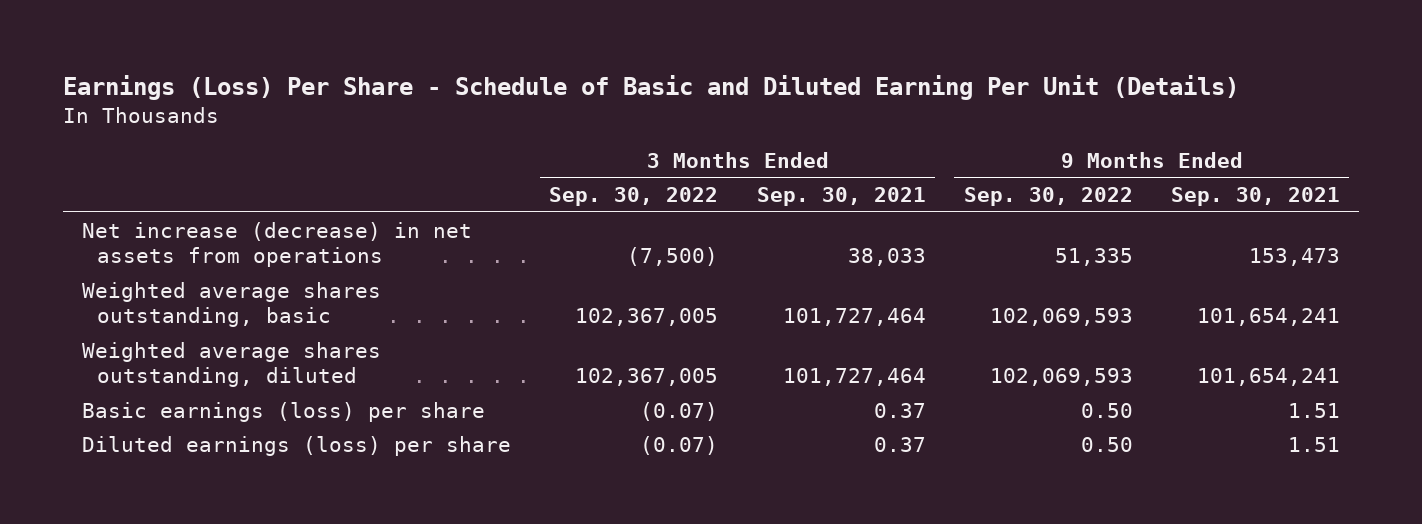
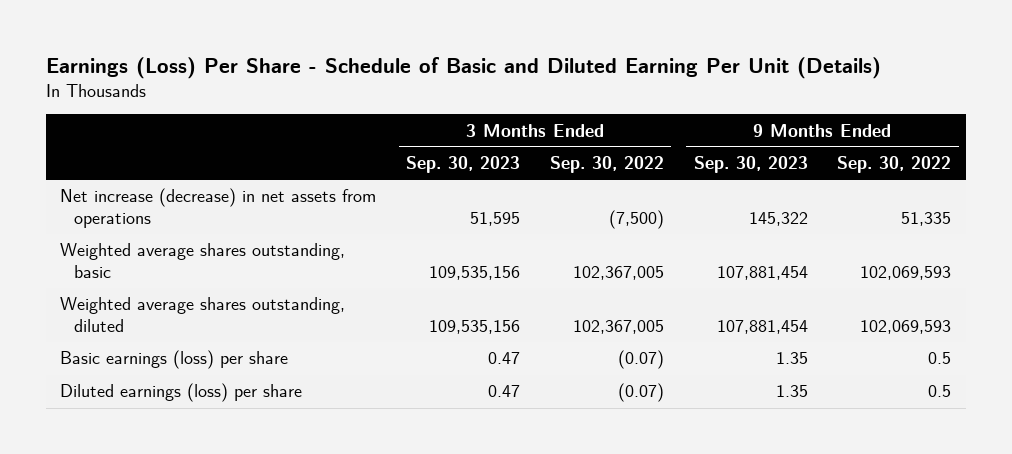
[756,187,926,207] Sep. 30, 2021 -> none
[1170,187,1340,207] Sep. 30, 2021 -> none
none -> [406,156,521,174] Sep. 30, 2023
none -> [693,156,808,174] Sep. 30, 2023
[1080,402,1133,418] 0.50 -> [928,352,952,365] 0.5
[1080,436,1133,452] 0.50 -> [928,385,952,398] 0.5

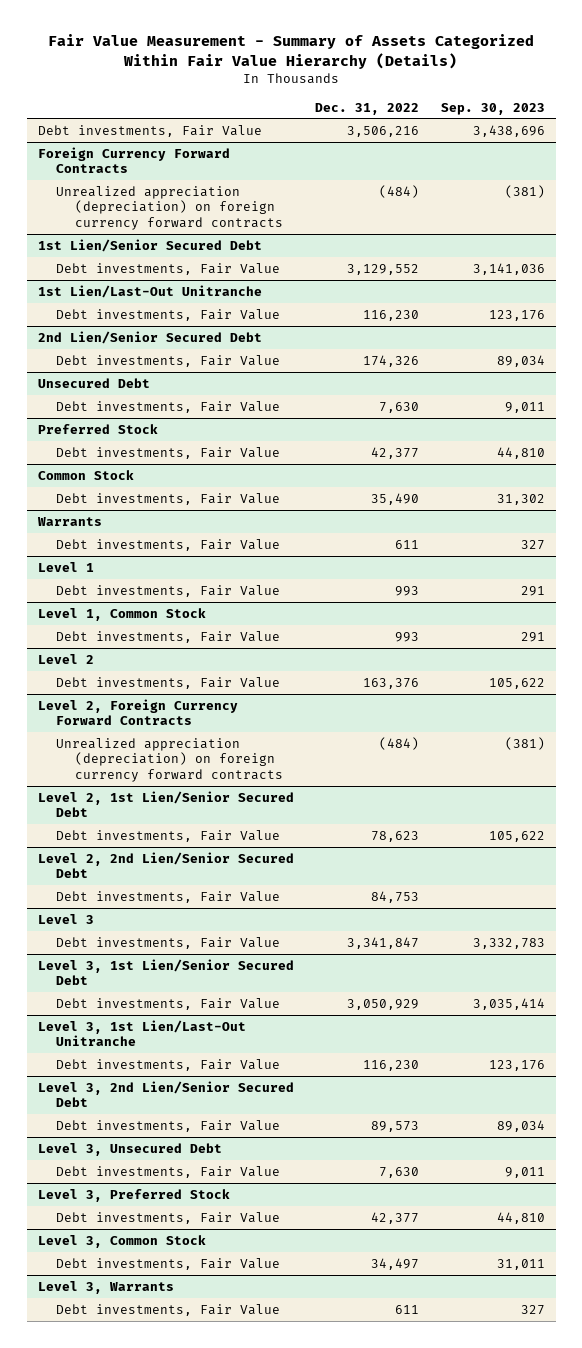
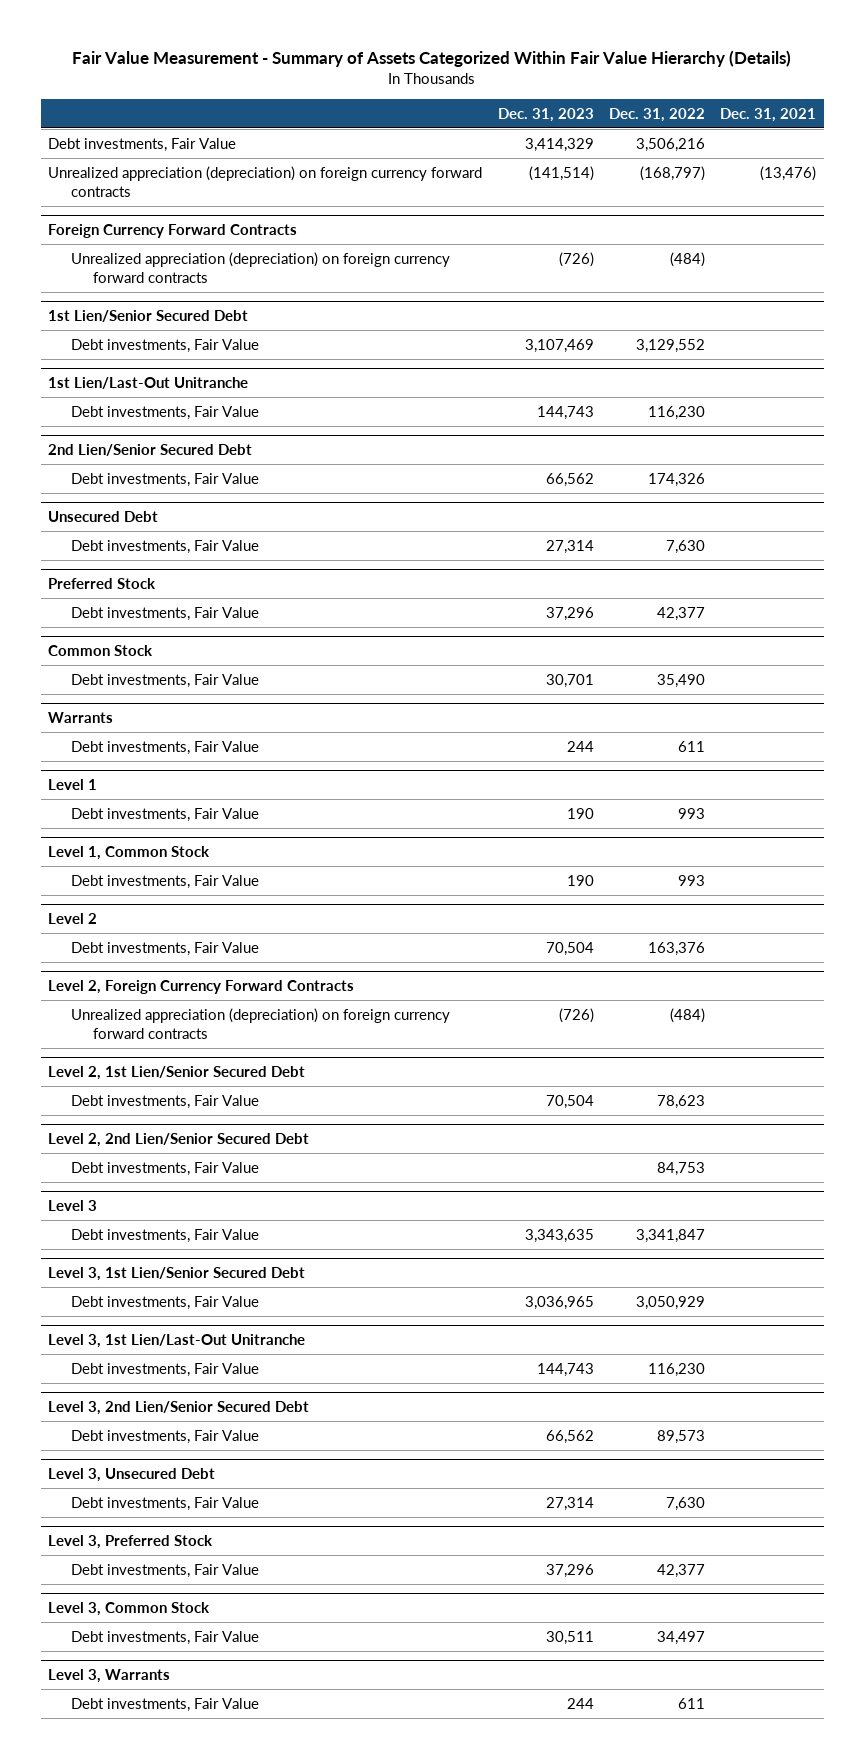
[440,102,545,115] Sep. 30, 2023 -> none
none -> [497,107,594,122] Dec. 31, 2023
none -> [720,107,817,122] Dec. 31, 2021
none -> [48,165,483,197] Unrealized appreciation (depreciation) on foreign currency forward contracts

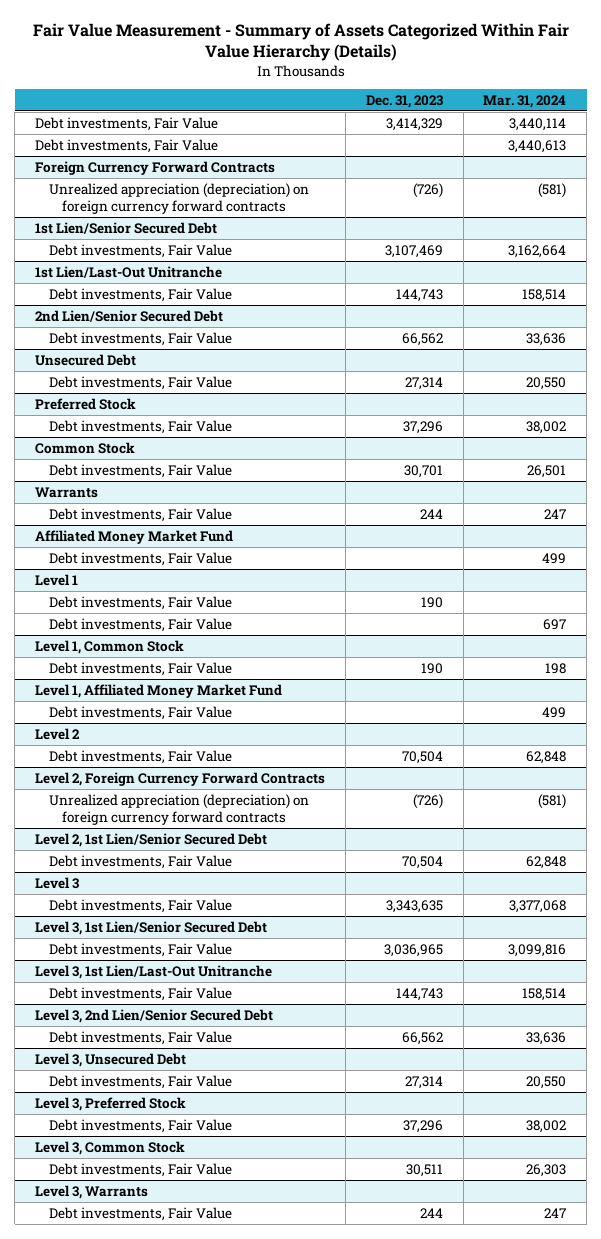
[608,107,705,122] Dec. 31, 2022 -> none
[720,107,817,122] Dec. 31, 2021 -> none
none -> [483,95,567,109] Mar. 31, 2024
[48,165,483,197] Unrealized appreciation (depreciation) on foreign currency forward contracts -> none
none -> [34,138,218,153] Debt investments, Fair Value
none -> [34,529,233,544] Affiliated Money Market Fund
none -> [48,551,232,566] Debt investments, Fair Value
none -> [48,617,232,632] Debt investments, Fair Value
none -> [34,683,282,698] Level 1, Affiliated Money Market Fund
none -> [48,705,232,720] Debt investments, Fair Value
[48,1133,310,1148] Level 2, 2nd Lien/Senior Secured Debt -> none
[70,1161,259,1176] Debt investments, Fair Value -> none

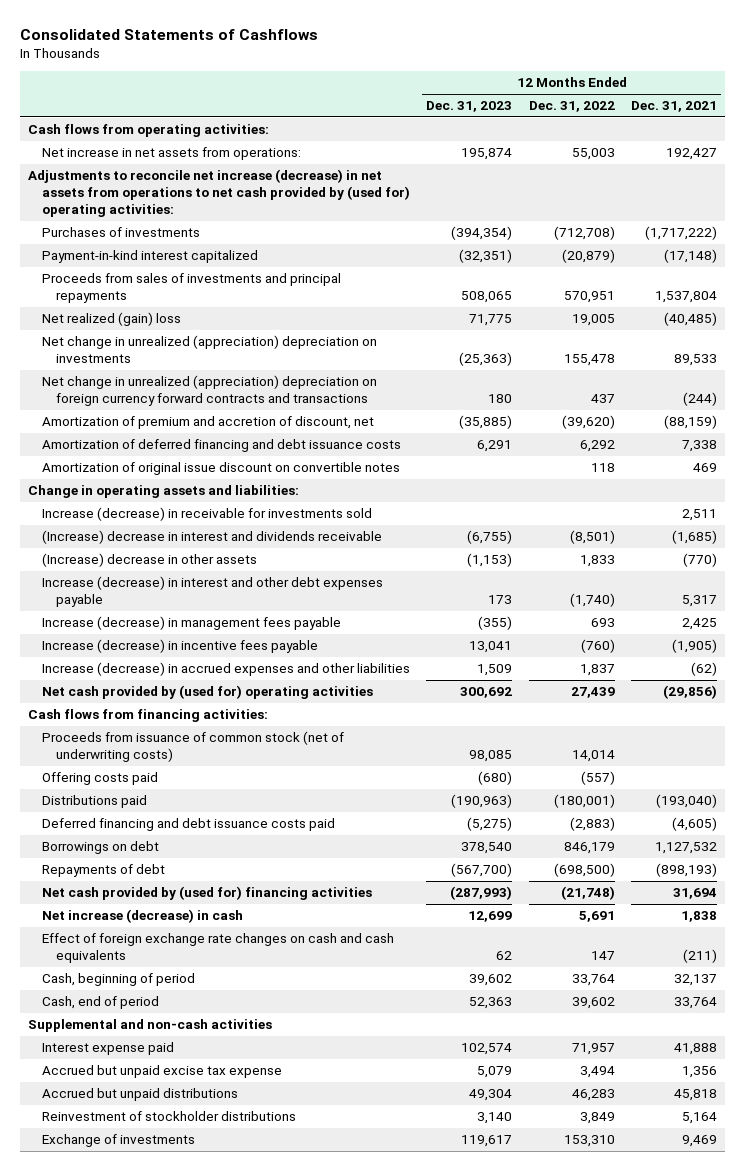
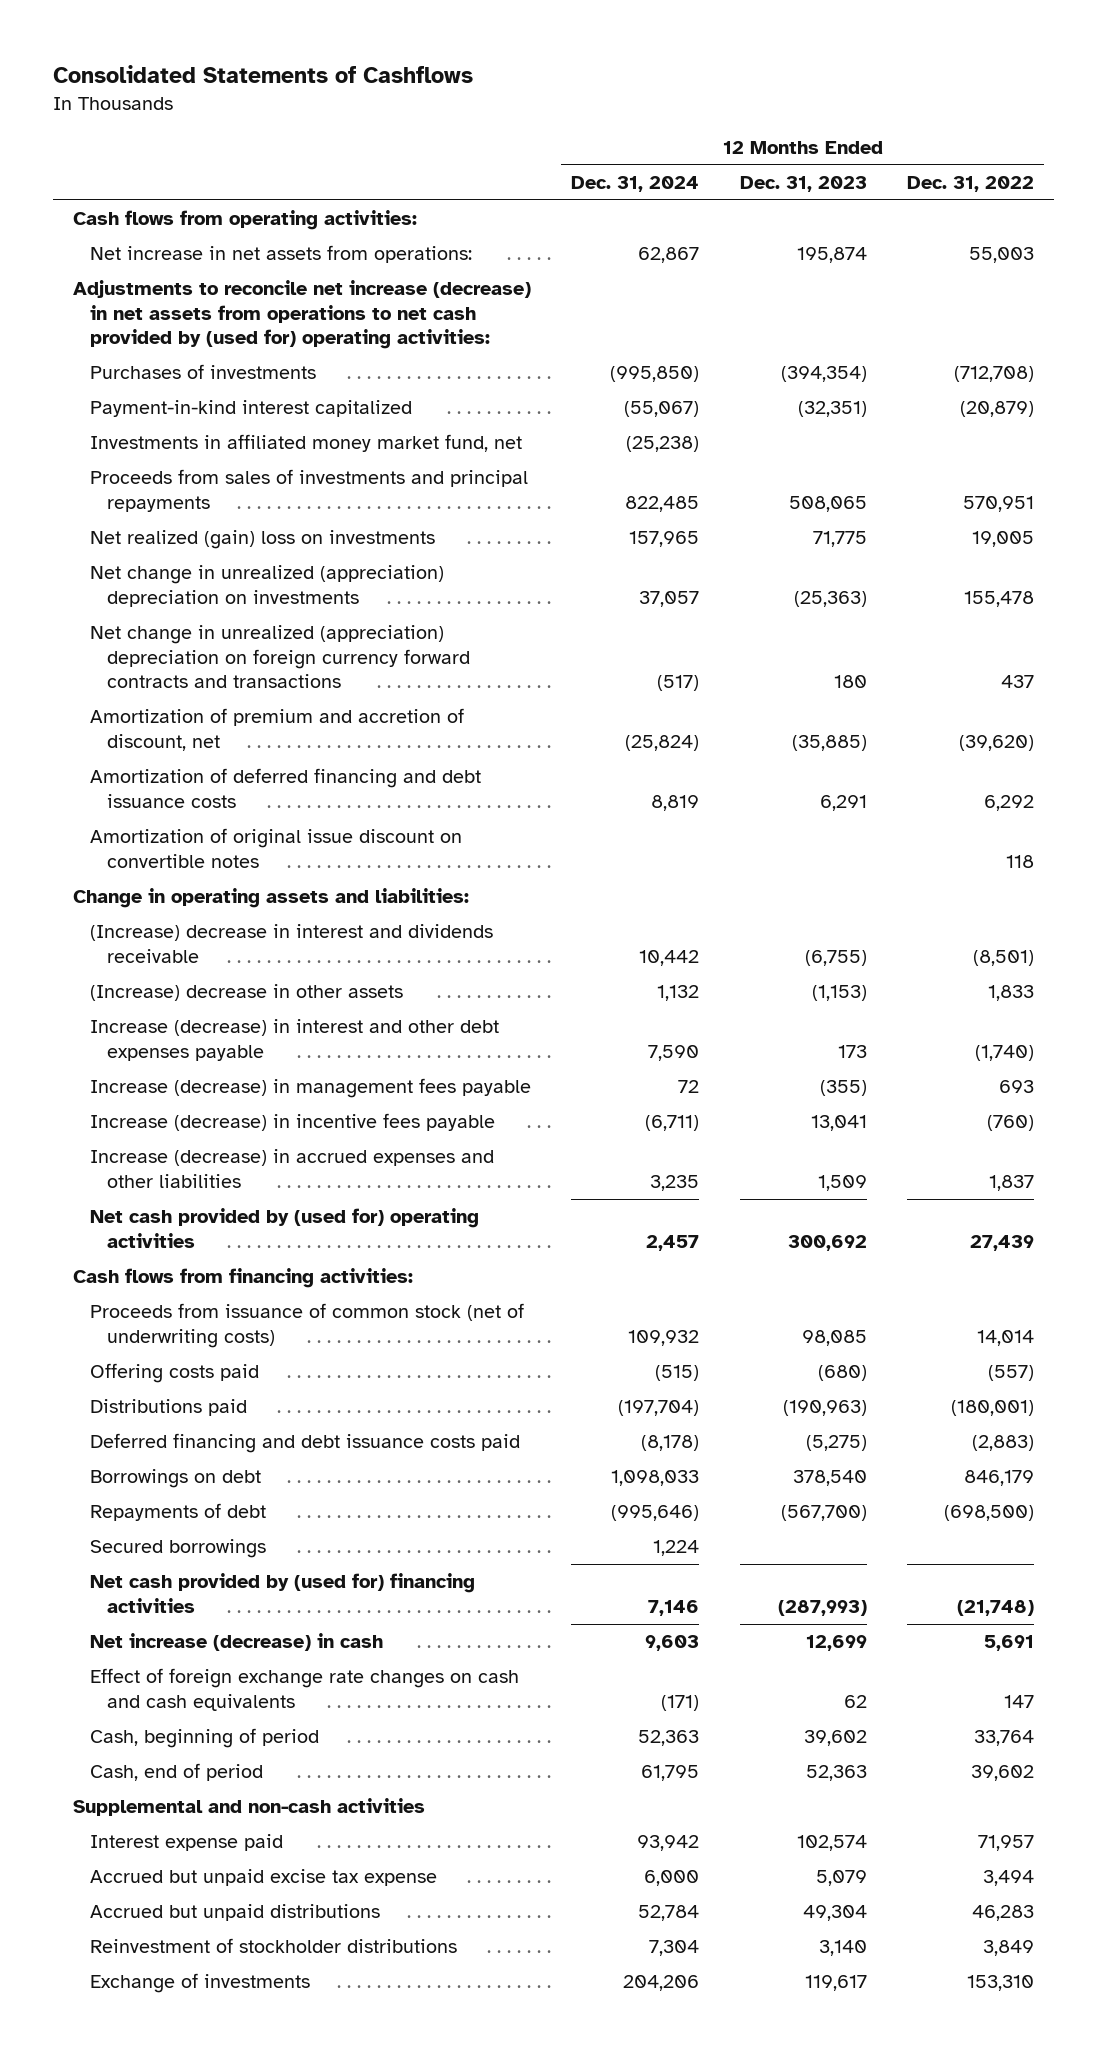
[630,101,717,113] Dec. 31, 2021 -> none
none -> [571,175,700,192] Dec. 31, 2024
none -> [90,434,523,453] Investments in affiliated money market fund, net
[41,312,181,327] Net realized (gain) loss -> [90,530,436,550] Net realized (gain) loss on investments
[41,507,372,522] Increase (decrease) in receivable for investments sold -> none
none -> [90,1539,267,1559] Secured borrowings

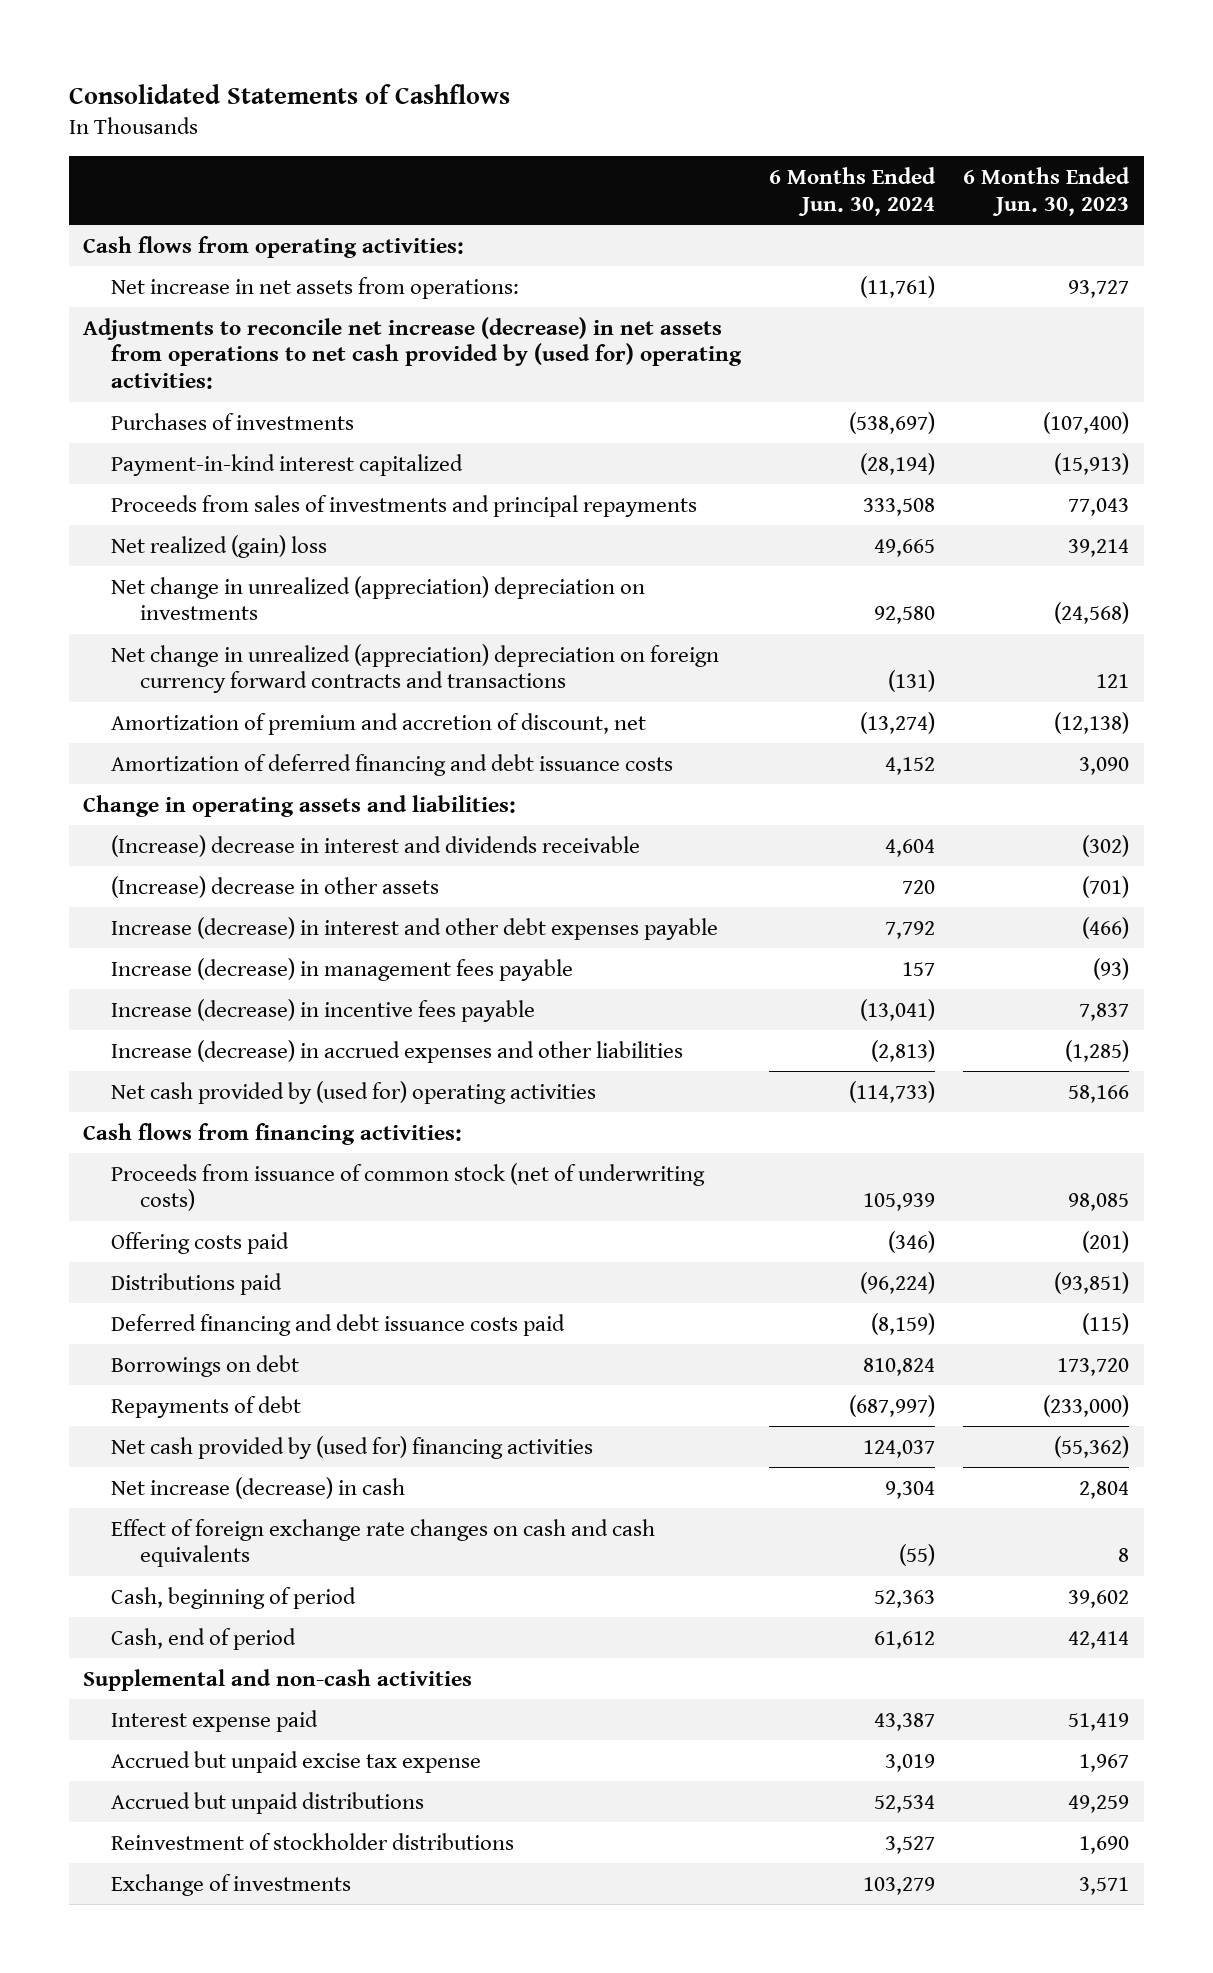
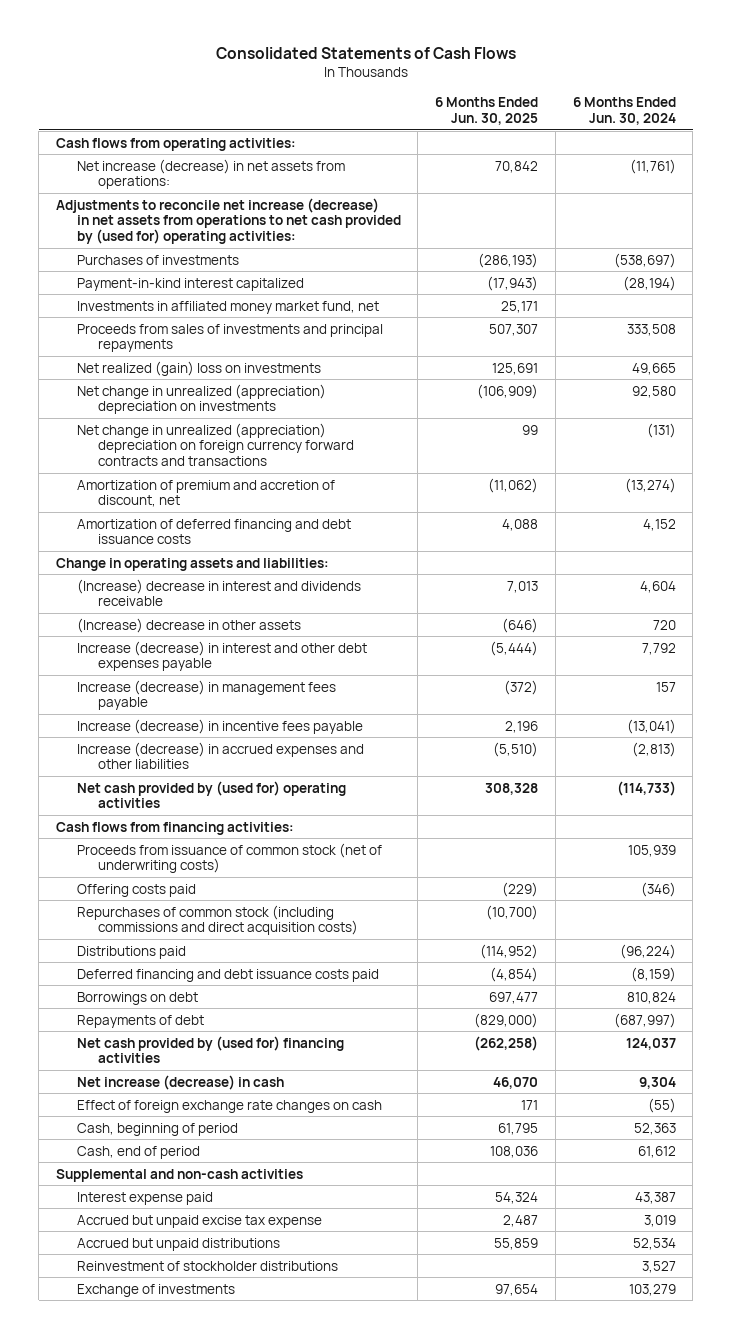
[69,83,511,104] Consolidated Statements of Cashflows -> [215,47,516,60] Consolidated Statements of Cash Flows
[963,166,1131,216] 6 Months Ended Jun. 30, 2023 -> none
none -> [435,97,539,126] 6 Months Ended Jun. 30, 2025
[111,276,520,299] Net increase in net assets from operations: -> [76,158,345,190] Net increase (decrease) in net assets from operations:
none -> [76,300,379,314] Investments in affiliated money market fund, net
[111,534,328,558] Net realized (gain) loss -> [76,360,321,376] Net realized (gain) loss on investments
none -> [76,904,358,936] Repurchases of common stock (including commissions and direct acquisition costs)
[111,1518,656,1568] Effect of foreign exchange rate changes on cash and cash equivalents -> [76,1099,382,1113] Effect of foreign exchange rate changes on cash

